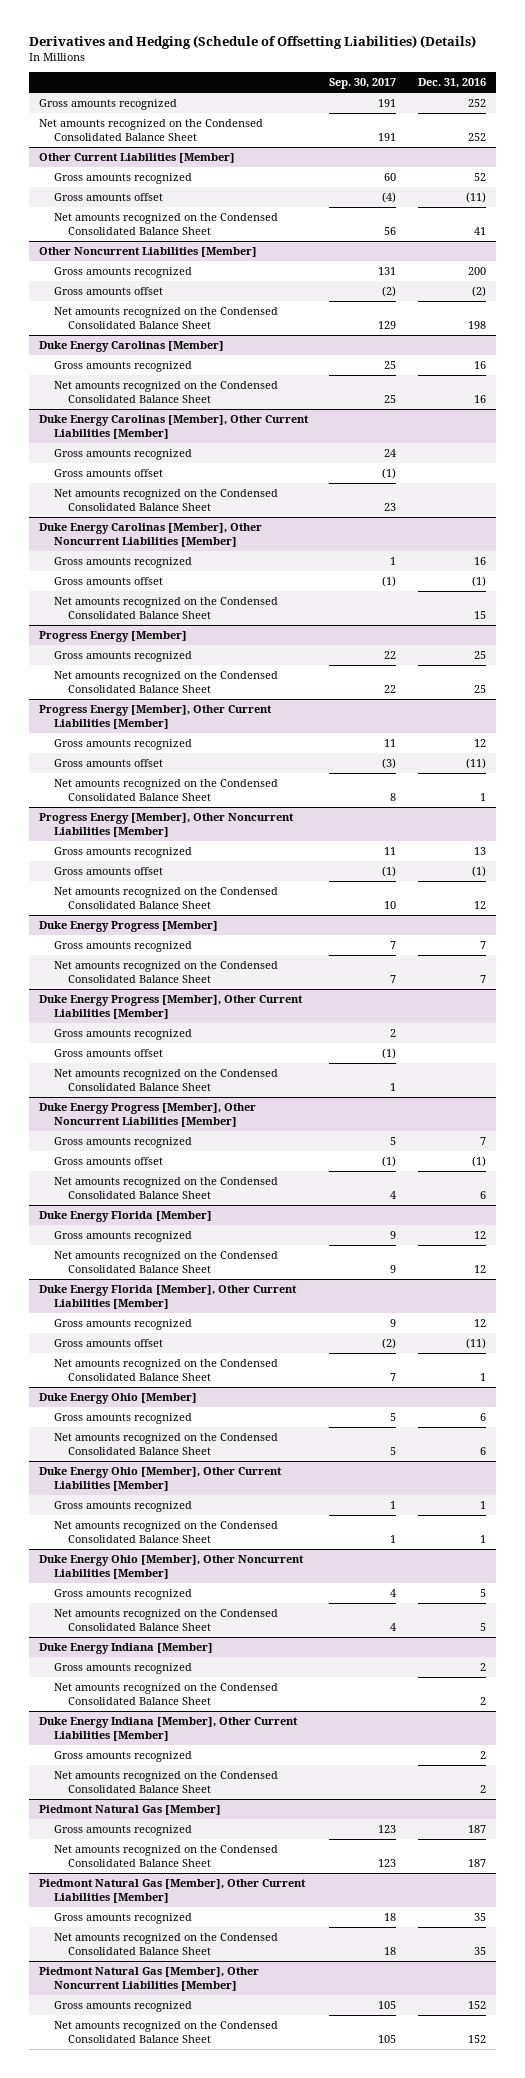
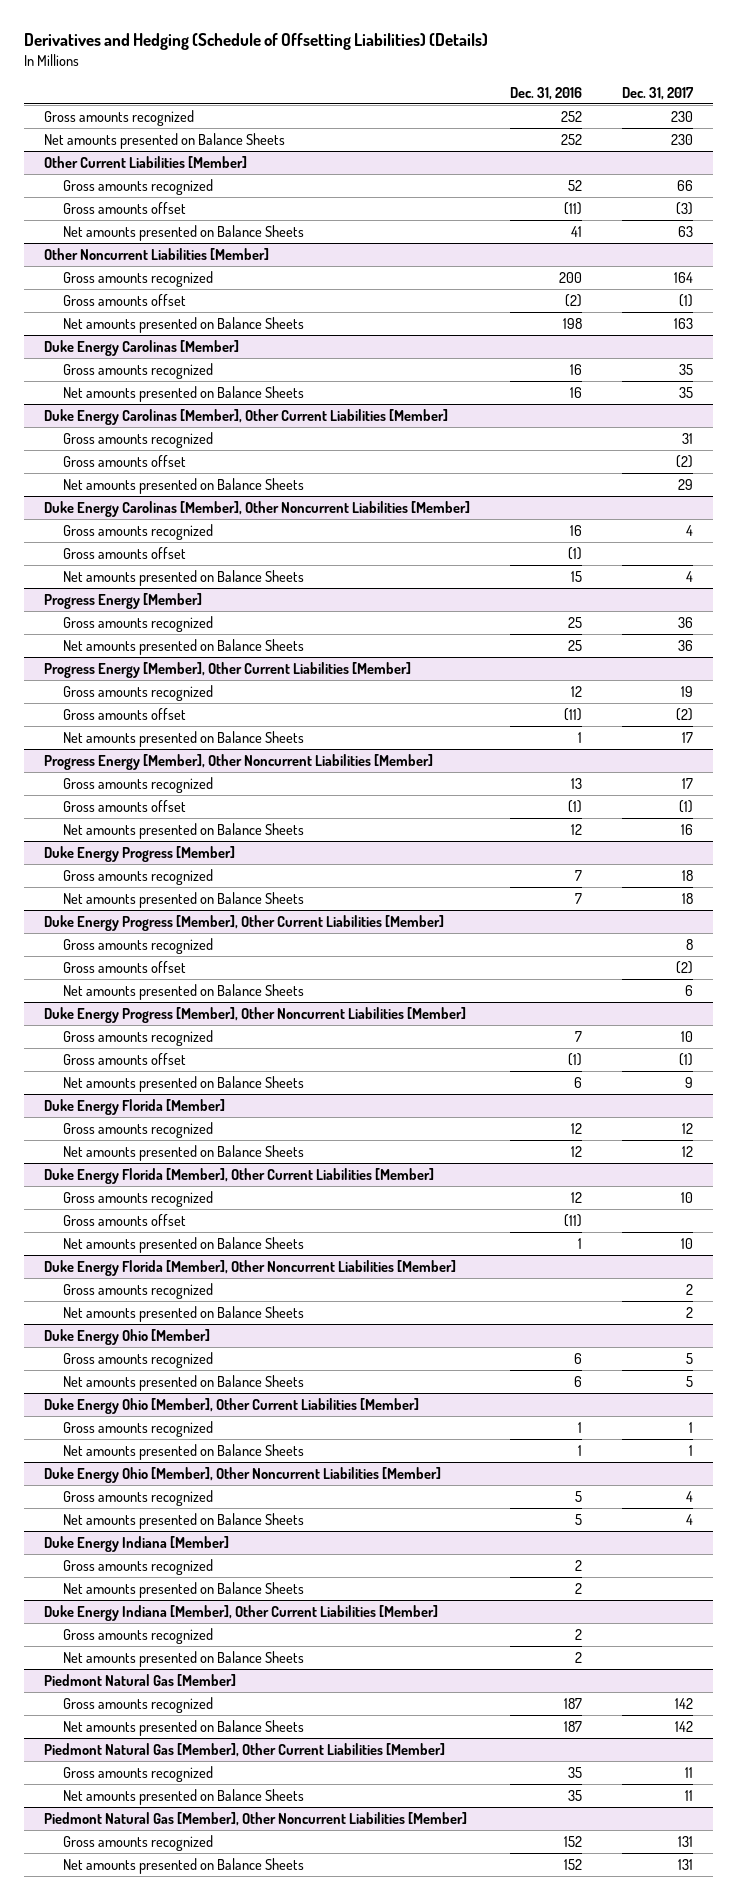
[329,78,397,90] Sep. 30, 2017 -> none
none -> [621,86,694,100] Dec. 31, 2017
[39,119,264,141] Net amounts recognized on the Condensed Consolidated Balance Sheet -> [43,132,285,149] Net amounts presented on Balance Sheets
[53,213,278,235] Net amounts recognized on the Condensed Consolidated Balance Sheet -> [62,224,304,241] Net amounts presented on Balance Sheets
[53,307,278,329] Net amounts recognized on the Condensed Consolidated Balance Sheet -> [62,316,304,333] Net amounts presented on Balance Sheets
[53,381,278,403] Net amounts recognized on the Condensed Consolidated Balance Sheet -> [62,385,304,402] Net amounts presented on Balance Sheets
[53,489,278,511] Net amounts recognized on the Condensed Consolidated Balance Sheet -> [62,477,304,494] Net amounts presented on Balance Sheets
[53,597,278,619] Net amounts recognized on the Condensed Consolidated Balance Sheet -> [62,569,304,586] Net amounts presented on Balance Sheets
[53,671,278,693] Net amounts recognized on the Condensed Consolidated Balance Sheet -> [62,638,304,655] Net amounts presented on Balance Sheets
[53,779,278,801] Net amounts recognized on the Condensed Consolidated Balance Sheet -> [62,730,304,747] Net amounts presented on Balance Sheets
[53,887,278,909] Net amounts recognized on the Condensed Consolidated Balance Sheet -> [62,822,304,839] Net amounts presented on Balance Sheets
[53,961,278,983] Net amounts recognized on the Condensed Consolidated Balance Sheet -> [62,891,304,908] Net amounts presented on Balance Sheets
[53,1069,278,1091] Net amounts recognized on the Condensed Consolidated Balance Sheet -> [62,983,304,1000] Net amounts presented on Balance Sheets
[53,1177,278,1199] Net amounts recognized on the Condensed Consolidated Balance Sheet -> [62,1075,304,1092] Net amounts presented on Balance Sheets
[53,1251,278,1273] Net amounts recognized on the Condensed Consolidated Balance Sheet -> [62,1144,304,1161] Net amounts presented on Balance Sheets
[53,1359,278,1381] Net amounts recognized on the Condensed Consolidated Balance Sheet -> [62,1236,304,1253] Net amounts presented on Balance Sheets
none -> [43,1259,456,1276] Duke Energy Florida [Member], Other Noncurrent Liabilities [Member]
none -> [62,1282,213,1299] Gross amounts recognized
none -> [62,1305,304,1322] Net amounts presented on Balance Sheets
[53,1433,278,1455] Net amounts recognized on the Condensed Consolidated Balance Sheet -> [62,1374,304,1391] Net amounts presented on Balance Sheets
[53,1521,278,1543] Net amounts recognized on the Condensed Consolidated Balance Sheet -> [62,1443,304,1460] Net amounts presented on Balance Sheets
[53,1609,278,1631] Net amounts recognized on the Condensed Consolidated Balance Sheet -> [62,1512,304,1529] Net amounts presented on Balance Sheets
[53,1683,278,1705] Net amounts recognized on the Condensed Consolidated Balance Sheet -> [62,1581,304,1598] Net amounts presented on Balance Sheets
[53,1771,278,1793] Net amounts recognized on the Condensed Consolidated Balance Sheet -> [62,1650,304,1667] Net amounts presented on Balance Sheets
[53,1845,278,1867] Net amounts recognized on the Condensed Consolidated Balance Sheet -> [62,1719,304,1736] Net amounts presented on Balance Sheets
[53,1933,278,1955] Net amounts recognized on the Condensed Consolidated Balance Sheet -> [62,1788,304,1805] Net amounts presented on Balance Sheets
[53,2021,278,2043] Net amounts recognized on the Condensed Consolidated Balance Sheet -> [62,1857,304,1874] Net amounts presented on Balance Sheets

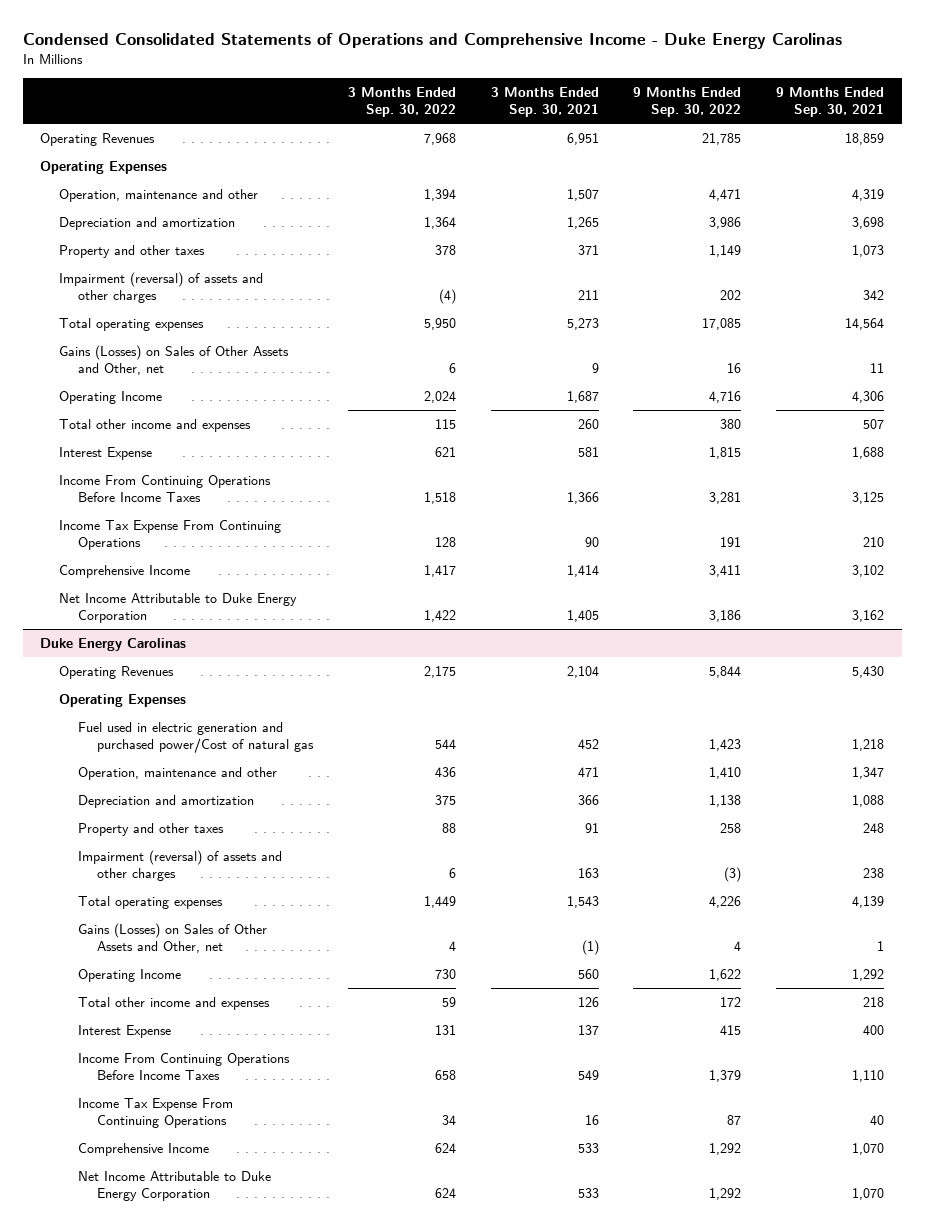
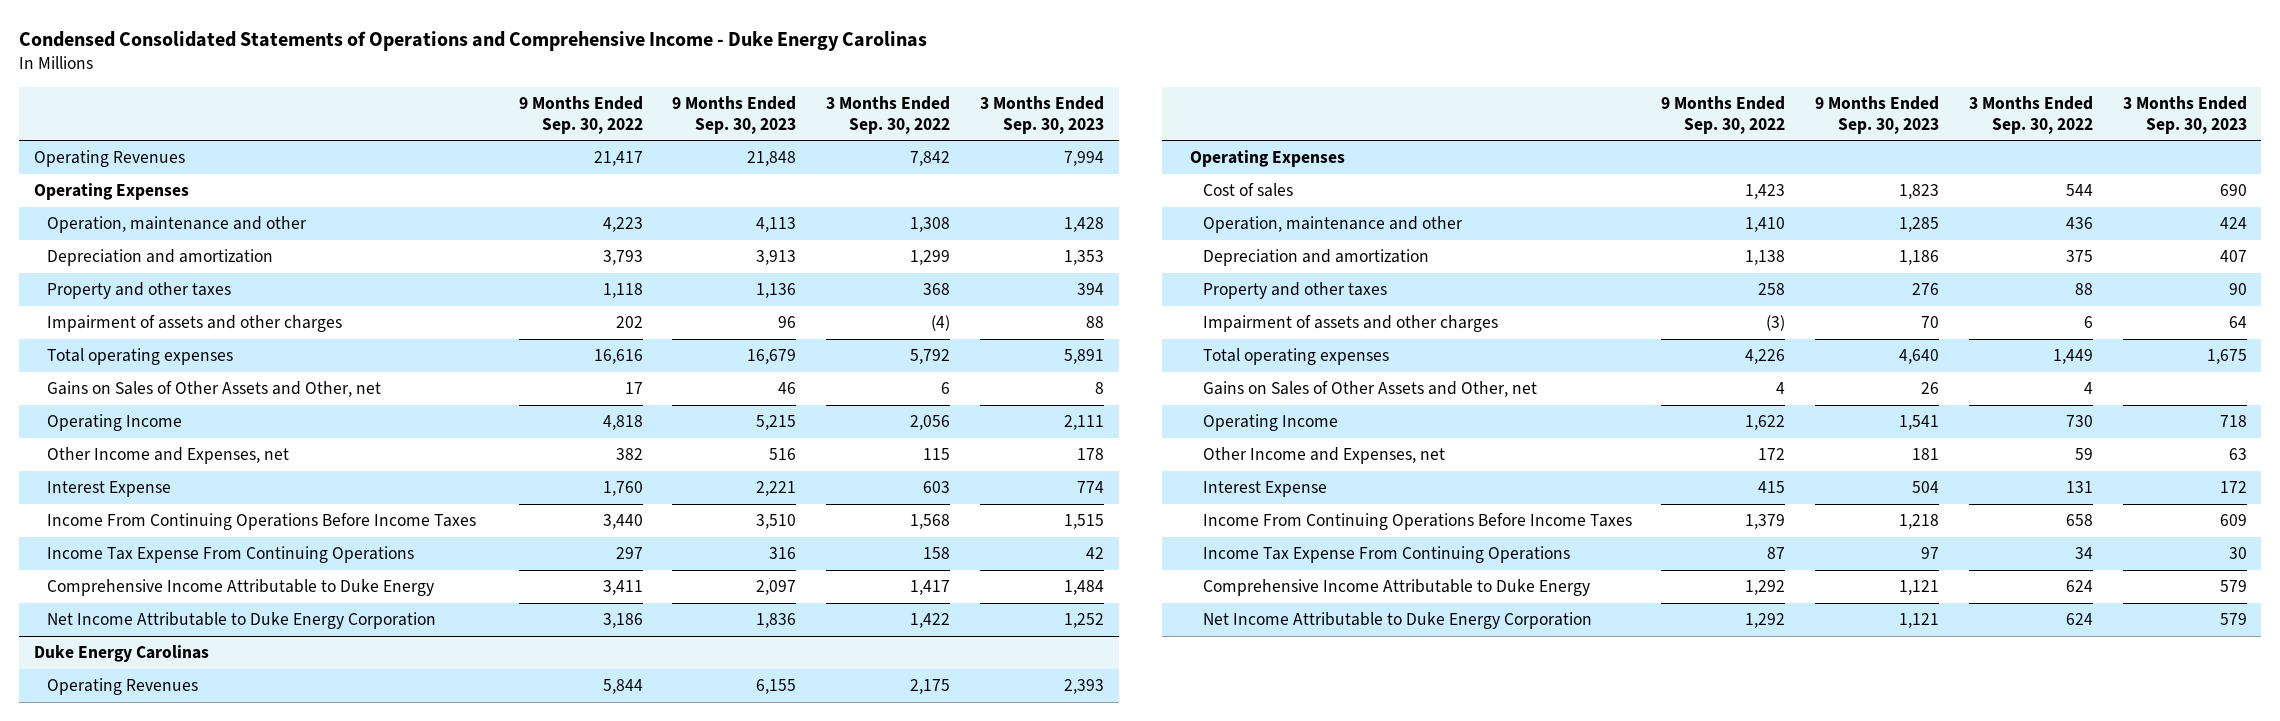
[490,86,599,118] 3 Months Ended Sep. 30, 2021 -> none
[776,86,885,118] 9 Months Ended Sep. 30, 2021 -> none
none -> [672,95,797,134] 9 Months Ended Sep. 30, 2023
none -> [979,95,1104,134] 3 Months Ended Sep. 30, 2023
[423,132,456,145] 7,968 -> [910,151,951,167] 7,842
[702,132,742,145] 21,785 -> [593,151,643,167] 21,417
[423,188,456,201] 1,394 -> [910,217,951,233] 1,308
[709,188,742,201] 4,471 -> [602,217,643,233] 4,223
[423,216,456,229] 1,364 -> [910,250,951,266] 1,299
[709,216,742,229] 3,986 -> [602,250,643,266] 3,793
[434,244,456,255] 378 -> [923,283,951,296] 368
[709,244,742,257] 1,149 -> [602,283,643,299] 1,118
[59,271,264,304] Impairment (reversal) of assets and other charges -> [46,315,342,333] Impairment of assets and other charges
[423,317,456,330] 5,950 -> [910,349,951,365] 5,792
[702,317,742,330] 17,085 -> [593,349,643,365] 16,616
[59,344,290,376] Gains (Losses) on Sales of Other Assets and Other, net -> [46,381,381,398] Gains on Sales of Other Assets and Other, net
[727,363,742,374] 16 -> [624,382,643,395] 17
[423,390,456,403] 2,024 -> [910,415,951,431] 2,056
[709,390,742,403] 4,716 -> [602,415,643,431] 4,818
[59,418,252,432] Total other income and expenses -> [46,447,289,465] Other Income and Expenses, net
[720,418,742,429] 380 -> [615,448,643,461] 382
[434,446,456,457] 621 -> [923,481,951,494] 603
[709,446,742,459] 1,815 -> [602,481,643,497] 1,760
[423,492,456,505] 1,518 -> [910,514,951,530] 1,568
[709,492,742,505] 3,281 -> [602,514,643,530] 3,440
[434,537,456,548] 128 -> [923,547,951,560] 158
[720,537,742,548] 191 -> [615,547,643,560] 297
[59,564,191,578] Comprehensive Income -> [46,579,434,597] Comprehensive Income Attributable to Duke Energy
[77,721,314,754] Fuel used in electric generation and purchased power/Cost of natural gas -> [1202,183,1293,198] Cost of sales
[77,849,282,882] Impairment (reversal) of assets and other charges -> [1202,315,1498,333] Impairment of assets and other charges
[77,922,267,954] Gains (Losses) on Sales of Other Assets and Other, net -> [1202,381,1537,398] Gains on Sales of Other Assets and Other, net
[77,996,270,1010] Total other income and expenses -> [1202,447,1445,465] Other Income and Expenses, net
[77,1142,209,1156] Comprehensive Income -> [1202,579,1590,597] Comprehensive Income Attributable to Duke Energy

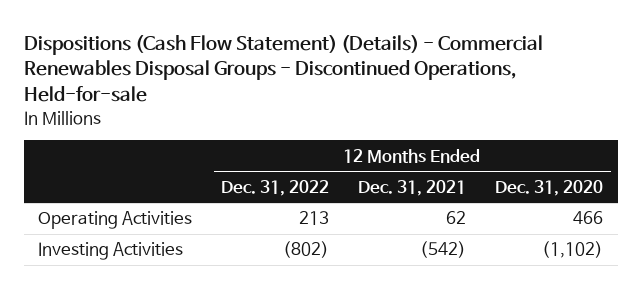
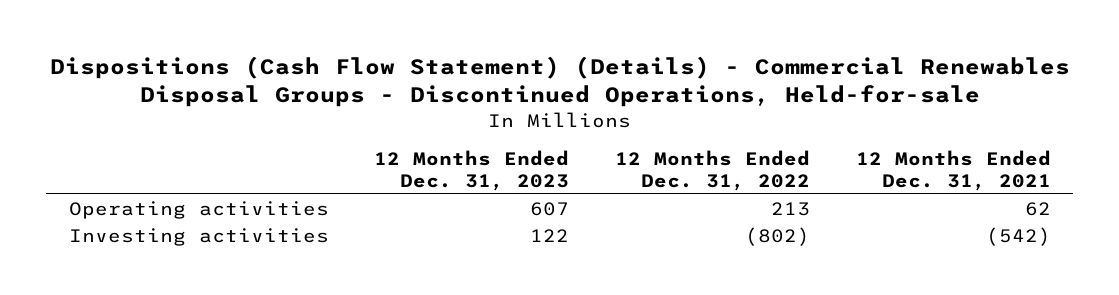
[495,179,604,196] Dec. 31, 2020 -> none
none -> [374,149,570,191] 12 Months Ended Dec. 31, 2023
[38,211,193,230] Operating Activities -> [68,200,329,219] Operating activities
[38,242,184,261] Investing Activities -> [68,227,329,246] Investing activities

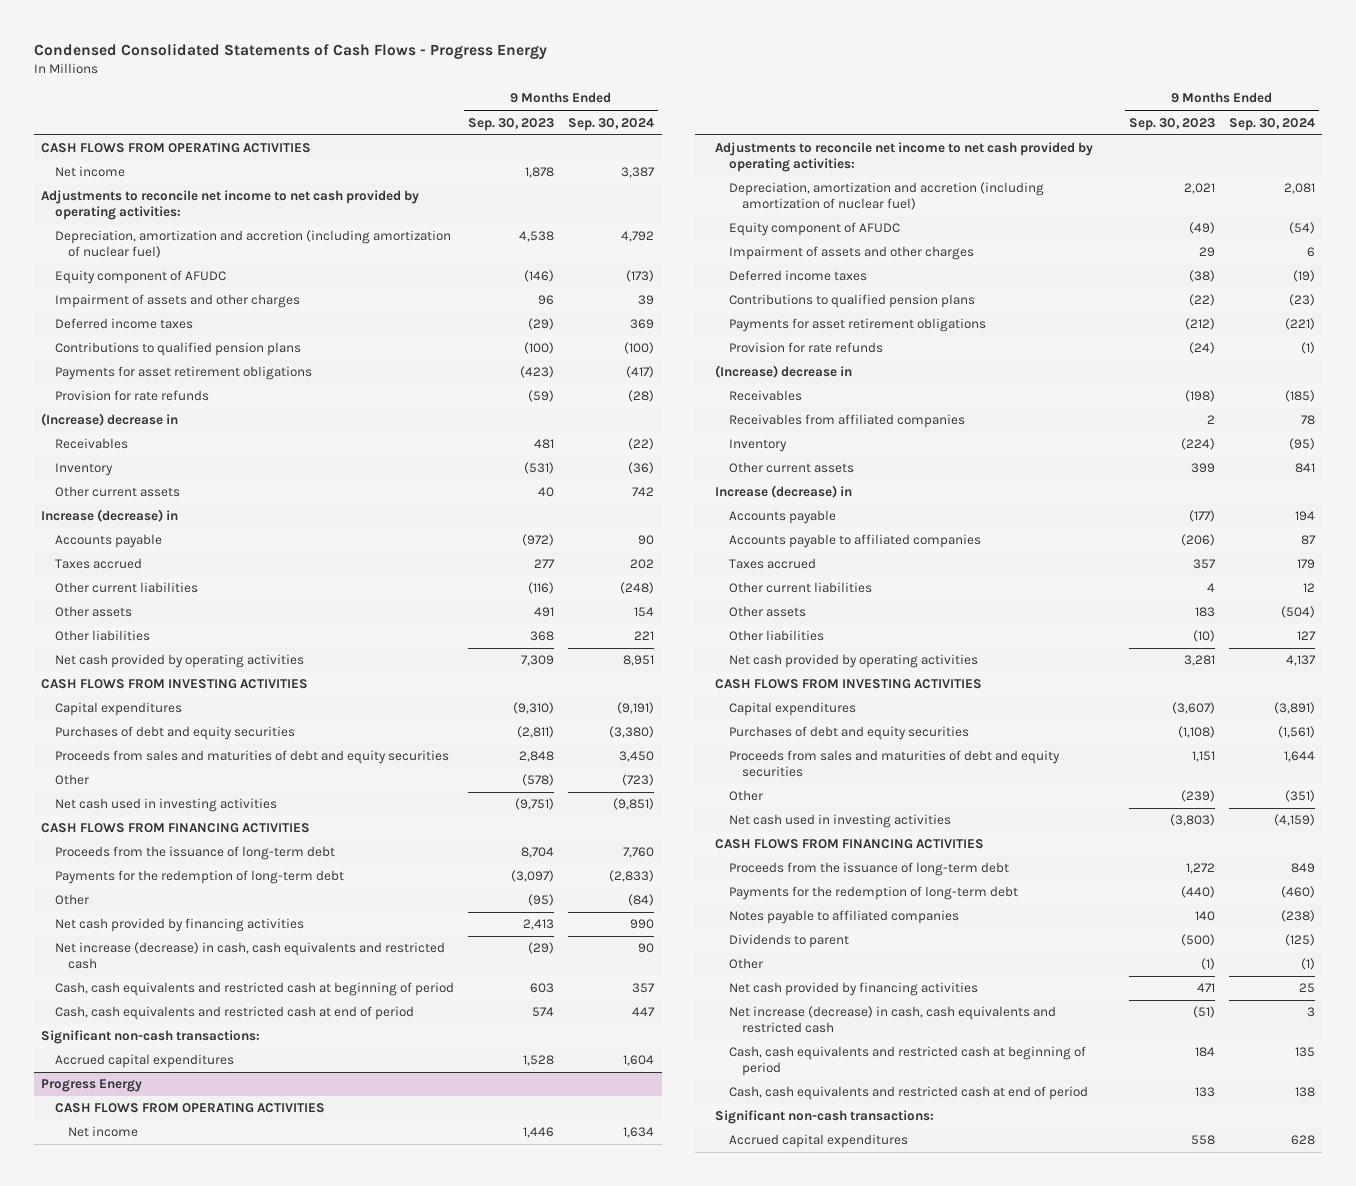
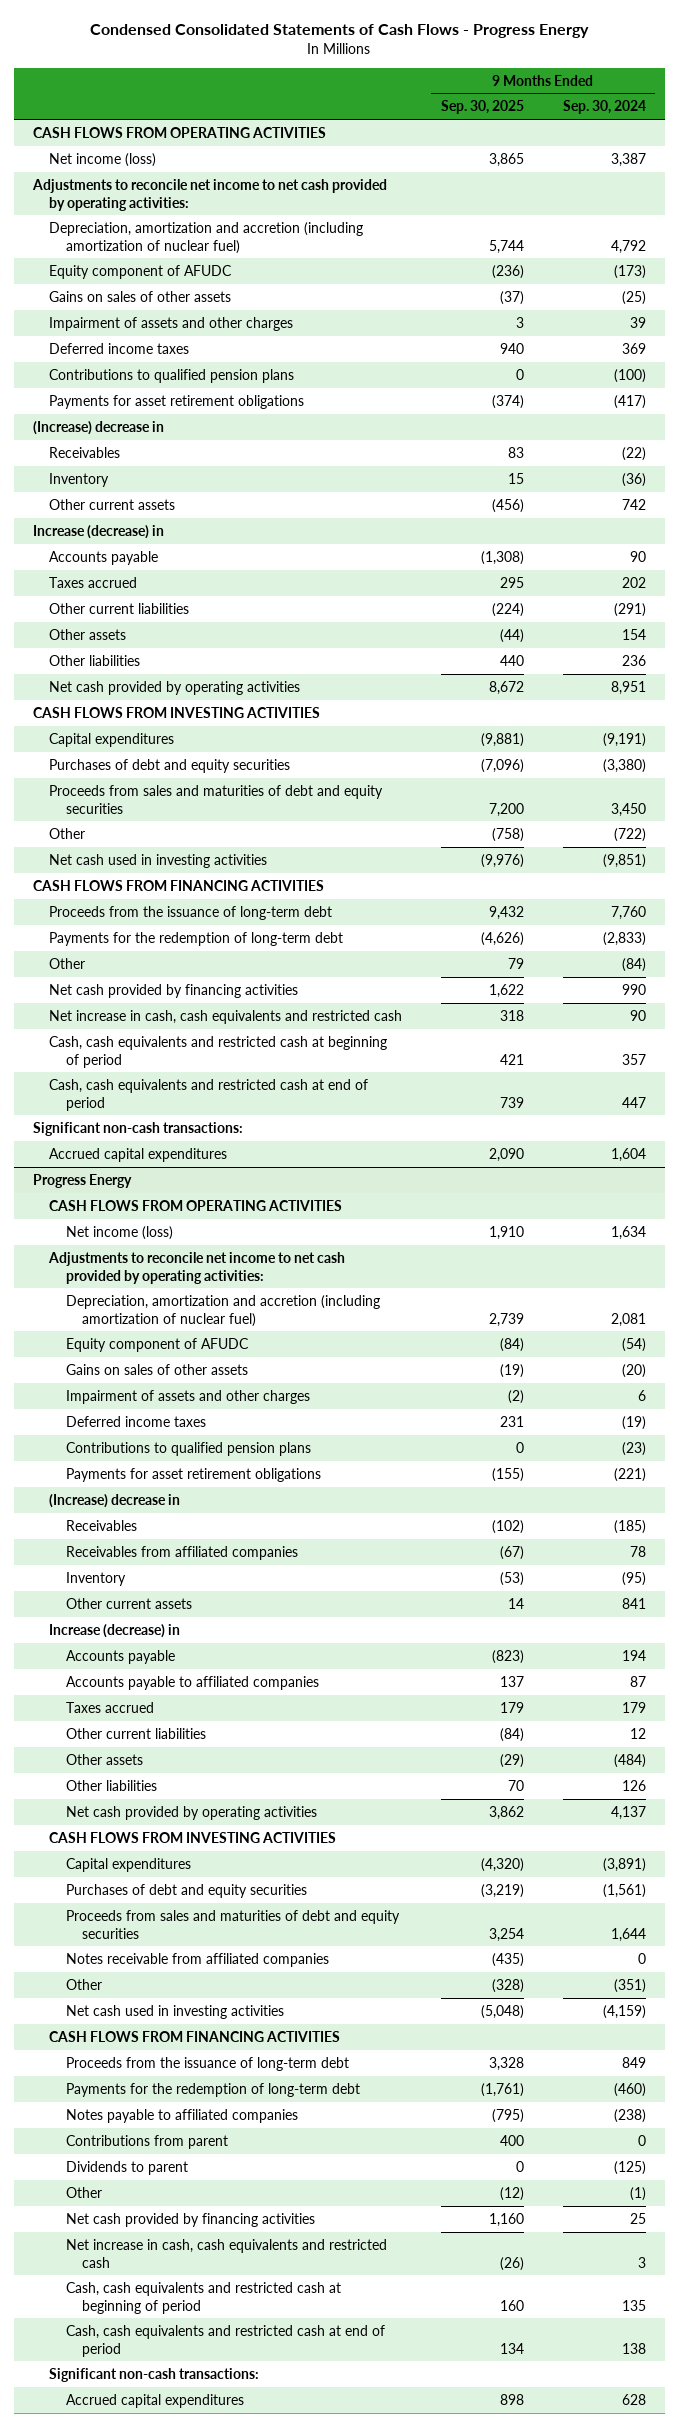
[468,117,555,131] Sep. 30, 2023 -> none
none -> [440,100,524,115] Sep. 30, 2025
[54,166,125,178] Net income -> [49,152,157,167] Net income (loss)
none -> [49,290,232,302] Gains on sales of other assets
[54,390,209,402] Provision for rate refunds -> none
[620,582,655,595] (248) -> [613,602,646,617] (291)
[634,631,655,641] 221 -> [621,654,646,666] 236
[622,774,655,787] (723) -> [613,827,646,842] (722)
[54,942,445,969] Net increase (decrease) in cash, cash equivalents and restricted cash -> [49,1009,403,1024] Net increase in cash, cash equivalents and restricted cash
[68,1126,139,1138] Net income -> [65,1225,173,1240] Net income (loss)
none -> [65,1363,248,1375] Gains on sales of other assets
[728,342,883,354] Provision for rate refunds -> none
[1281,606,1316,619] (504) -> [613,1753,646,1768] (484)
[1297,631,1317,641] 127 -> [621,1779,646,1791] 126
none -> [65,1952,329,1967] Notes receivable from affiliated companies
none -> [65,2134,228,2149] Contributions from parent
[728,1006,1056,1033] Net increase (decrease) in cash, cash equivalents and restricted cash -> [65,2238,387,2268] Net increase in cash, cash equivalents and restricted cash

